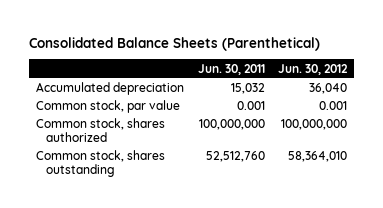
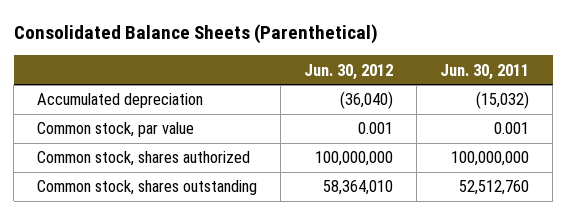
[230,83,265,95] 15,032 -> [476,91,530,110] (15,032)
[309,83,348,95] 36,040 -> [340,91,394,110] (36,040)

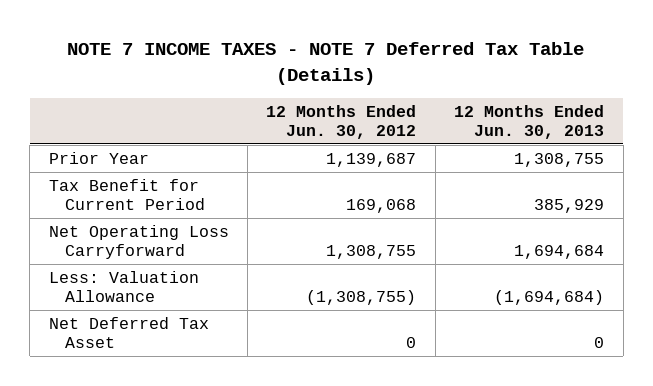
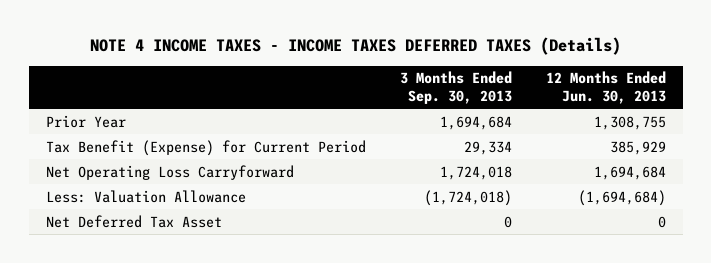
[67,42,585,86] NOTE 7 INCOME TAXES - NOTE 7 Deferred Tax Table (Details) -> [89,37,621,56] NOTE 4 INCOME TAXES - INCOME TAXES DEFERRED TAXES (Details)
[266,104,417,139] 12 Months Ended Jun. 30, 2012 -> none
none -> [399,71,512,104] 3 Months Ended Sep. 30, 2013
[48,178,205,211] Tax Benefit for Current Period -> [45,139,366,156] Tax Benefit (Expense) for Current Period

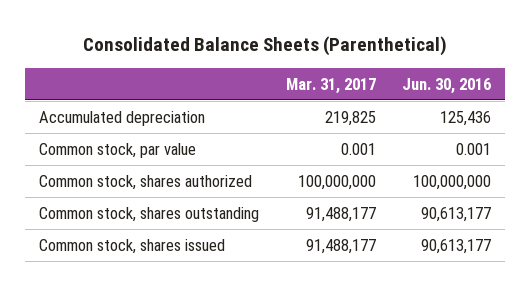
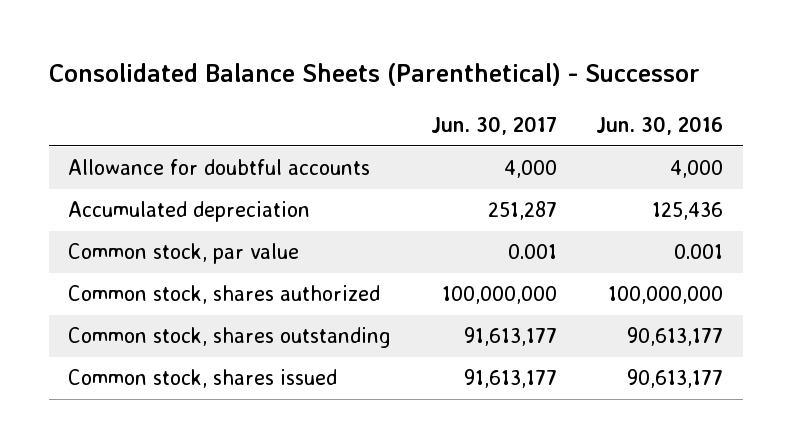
[83,36,448,57] Consolidated Balance Sheets (Parenthetical) -> [48,63,700,87] Consolidated Balance Sheets (Parenthetical) - Successor
[285,77,376,94] Mar. 31, 2017 -> none
none -> [430,116,557,136] Jun. 30, 2017
none -> [68,159,371,176] Allowance for doubtful accounts

